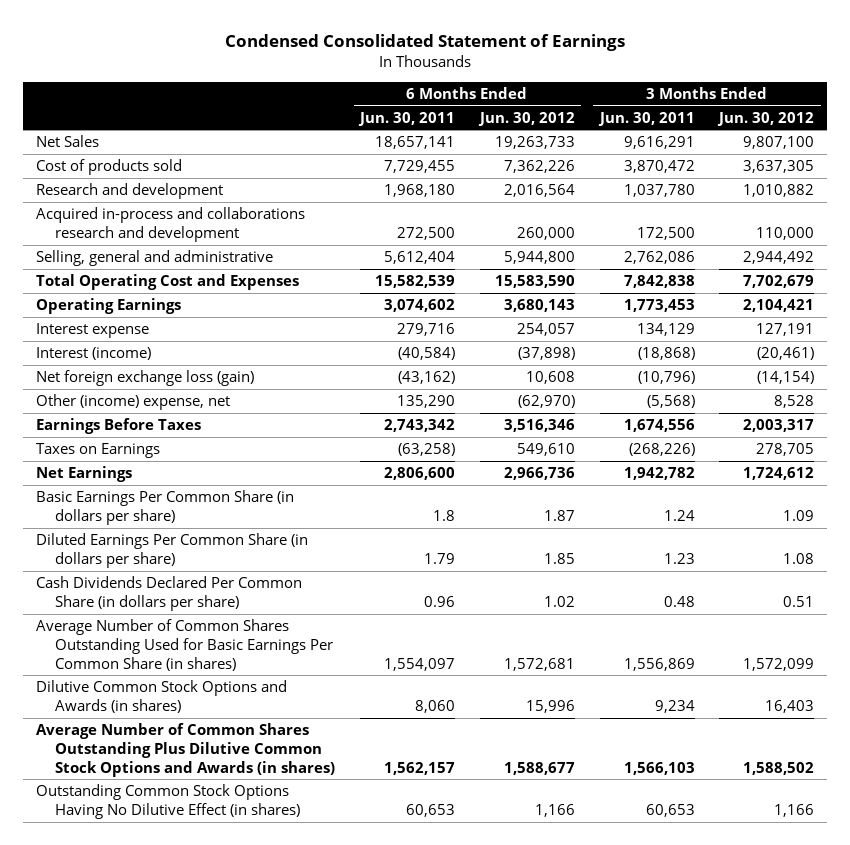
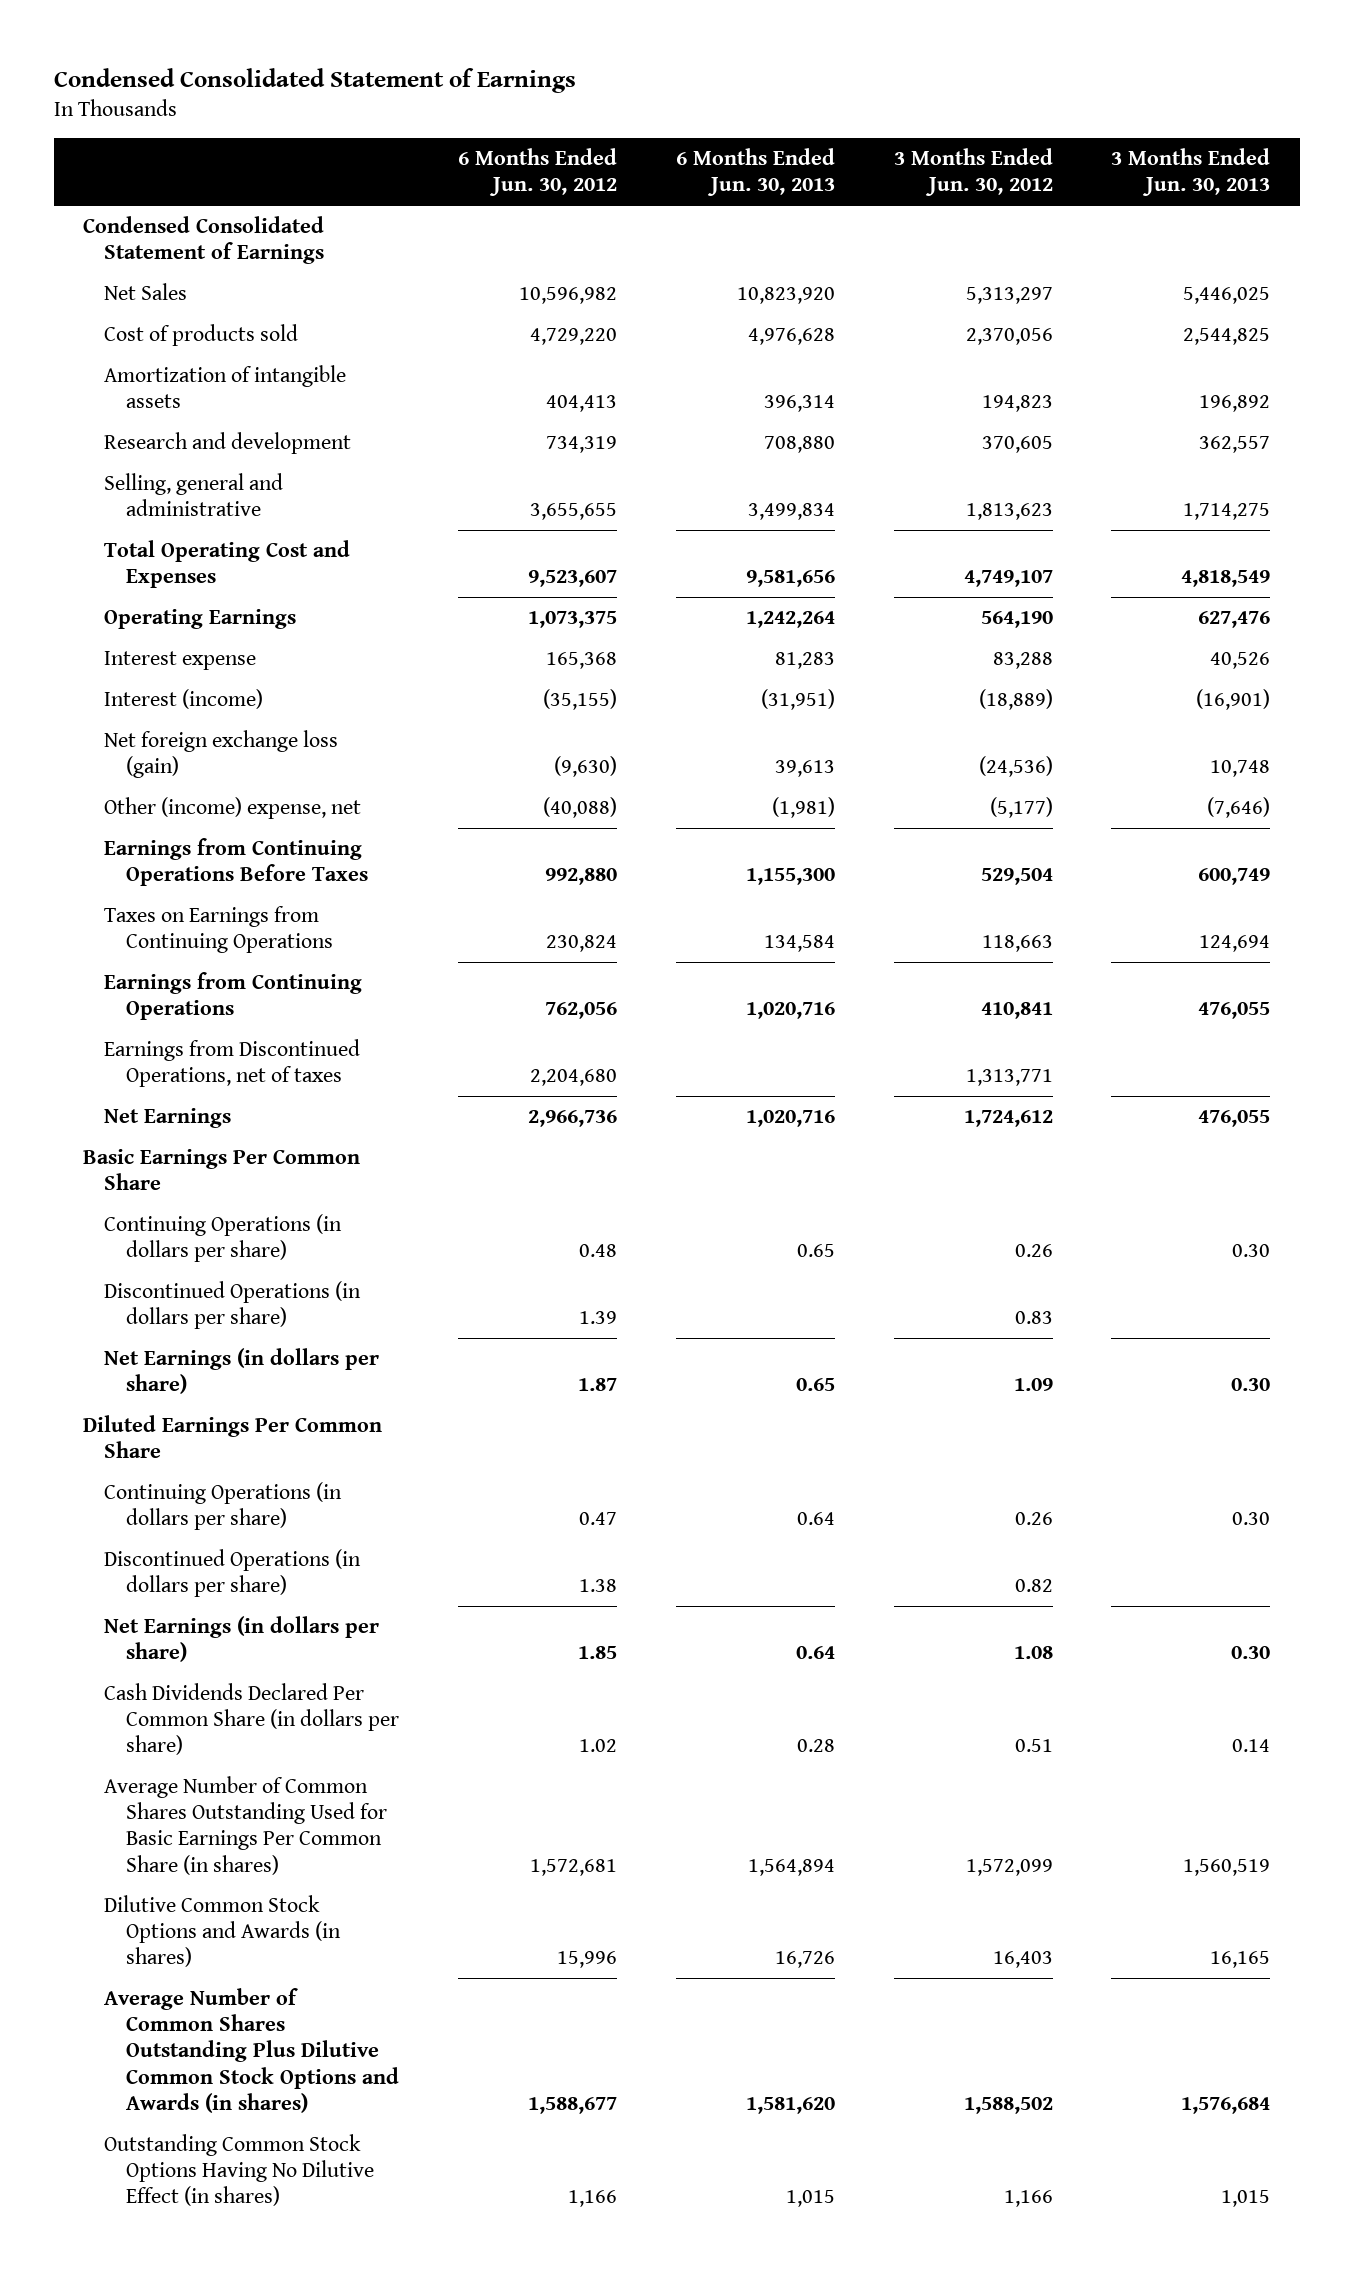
[357,111,455,126] Jun. 30, 2011 -> none
[597,111,695,126] Jun. 30, 2011 -> none
none -> [675,148,835,197] 6 Months Ended Jun. 30, 2013
none -> [1111,148,1271,197] 3 Months Ended Jun. 30, 2013
[35,207,305,242] Acquired in-process and collaborations research and development -> none
none -> [83,216,325,265] Condensed Consolidated Statement of Earnings
[494,136,575,150] 19,263,733 -> [518,287,617,305] 10,596,982
[743,136,815,150] 9,807,100 -> [965,287,1053,305] 5,313,297
[503,160,575,174] 7,362,226 -> [529,328,617,346] 4,729,220
[743,160,815,174] 3,637,305 -> [965,328,1053,346] 2,370,056
none -> [104,365,347,409] Amortization of intangible assets
[503,184,575,198] 2,016,564 -> [545,436,617,454] 734,319
[743,184,815,198] 1,010,882 -> [981,436,1053,454] 370,605
[503,251,575,265] 5,944,800 -> [529,503,617,521] 3,655,655
[743,251,815,265] 2,944,492 -> [965,503,1053,521] 1,813,623
[494,275,575,289] 15,583,590 -> [527,570,617,588] 9,523,607
[743,275,815,289] 7,702,679 -> [963,570,1053,588] 4,749,107
[503,299,575,313] 3,680,143 -> [527,611,617,629] 1,073,375
[743,299,815,313] 2,104,421 -> [980,611,1053,629] 564,190
[516,323,575,337] 254,057 -> [545,652,617,670] 165,368
[756,323,815,337] 127,191 -> [992,652,1053,670] 83,288
[517,347,575,361] (37,898) -> [542,689,617,711] (35,155)
[757,347,815,361] (20,461) -> [978,689,1053,711] (18,889)
[525,371,575,385] 10,608 -> [553,756,617,778] (9,630)
[757,371,815,385] (14,154) -> [978,756,1053,778] (24,536)
[517,395,575,409] (62,970) -> [542,797,617,819] (40,088)
[774,395,815,409] 8,528 -> [989,797,1053,819] (5,177)
[35,418,201,435] Earnings Before Taxes -> [104,838,368,887] Earnings from Continuing Operations Before Taxes
[503,419,575,433] 3,516,346 -> [544,868,617,886] 992,880
[743,419,815,433] 2,003,317 -> [980,868,1053,886] 529,504
[35,443,160,459] Taxes on Earnings -> [104,906,333,954] Taxes on Earnings from Continuing Operations
[516,443,575,457] 549,610 -> [545,935,617,953] 230,824
[756,443,815,457] 278,705 -> [981,935,1053,953] 118,663
none -> [104,972,363,1021] Earnings from Continuing Operations
none -> [104,1039,361,1088] Earnings from Discontinued Operations, net of taxes
none -> [83,1149,361,1191] Basic Earnings Per Common Share
none -> [104,1214,343,1263] Continuing Operations (in dollars per share)
none -> [104,1281,362,1330] Discontinued Operations (in dollars per share)
[35,490,294,525] Basic Earnings Per Common Share (in dollars per share) -> [104,1348,380,1395] Net Earnings (in dollars per share)
none -> [83,1415,383,1459] Diluted Earnings Per Common Share
none -> [104,1482,343,1531] Continuing Operations (in dollars per share)
none -> [104,1549,362,1598] Discontinued Operations (in dollars per share)
[35,533,308,568] Diluted Earnings Per Common Share (in dollars per share) -> [104,1616,380,1663] Net Earnings (in dollars per share)

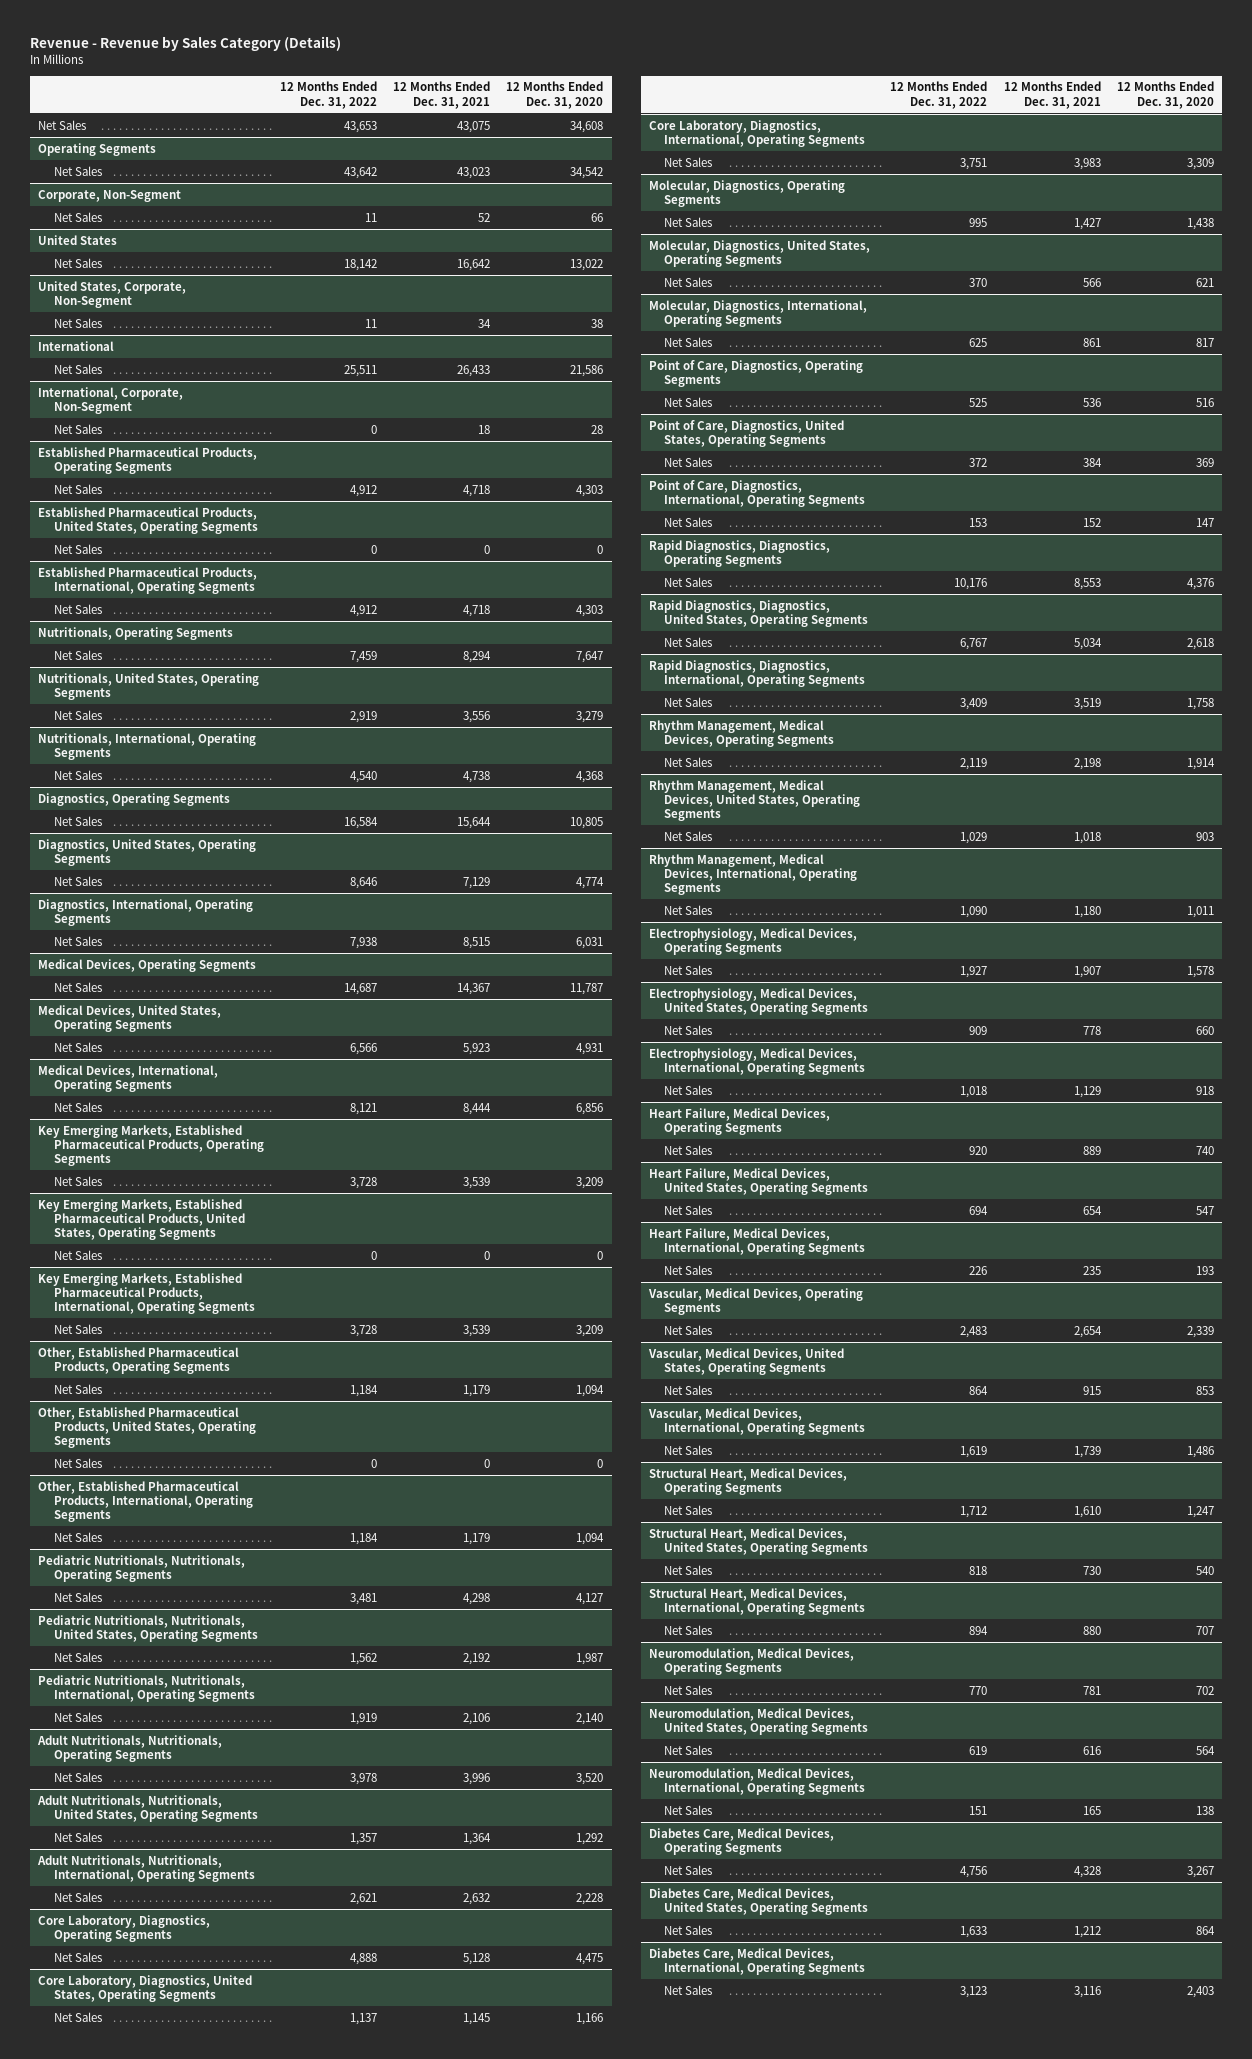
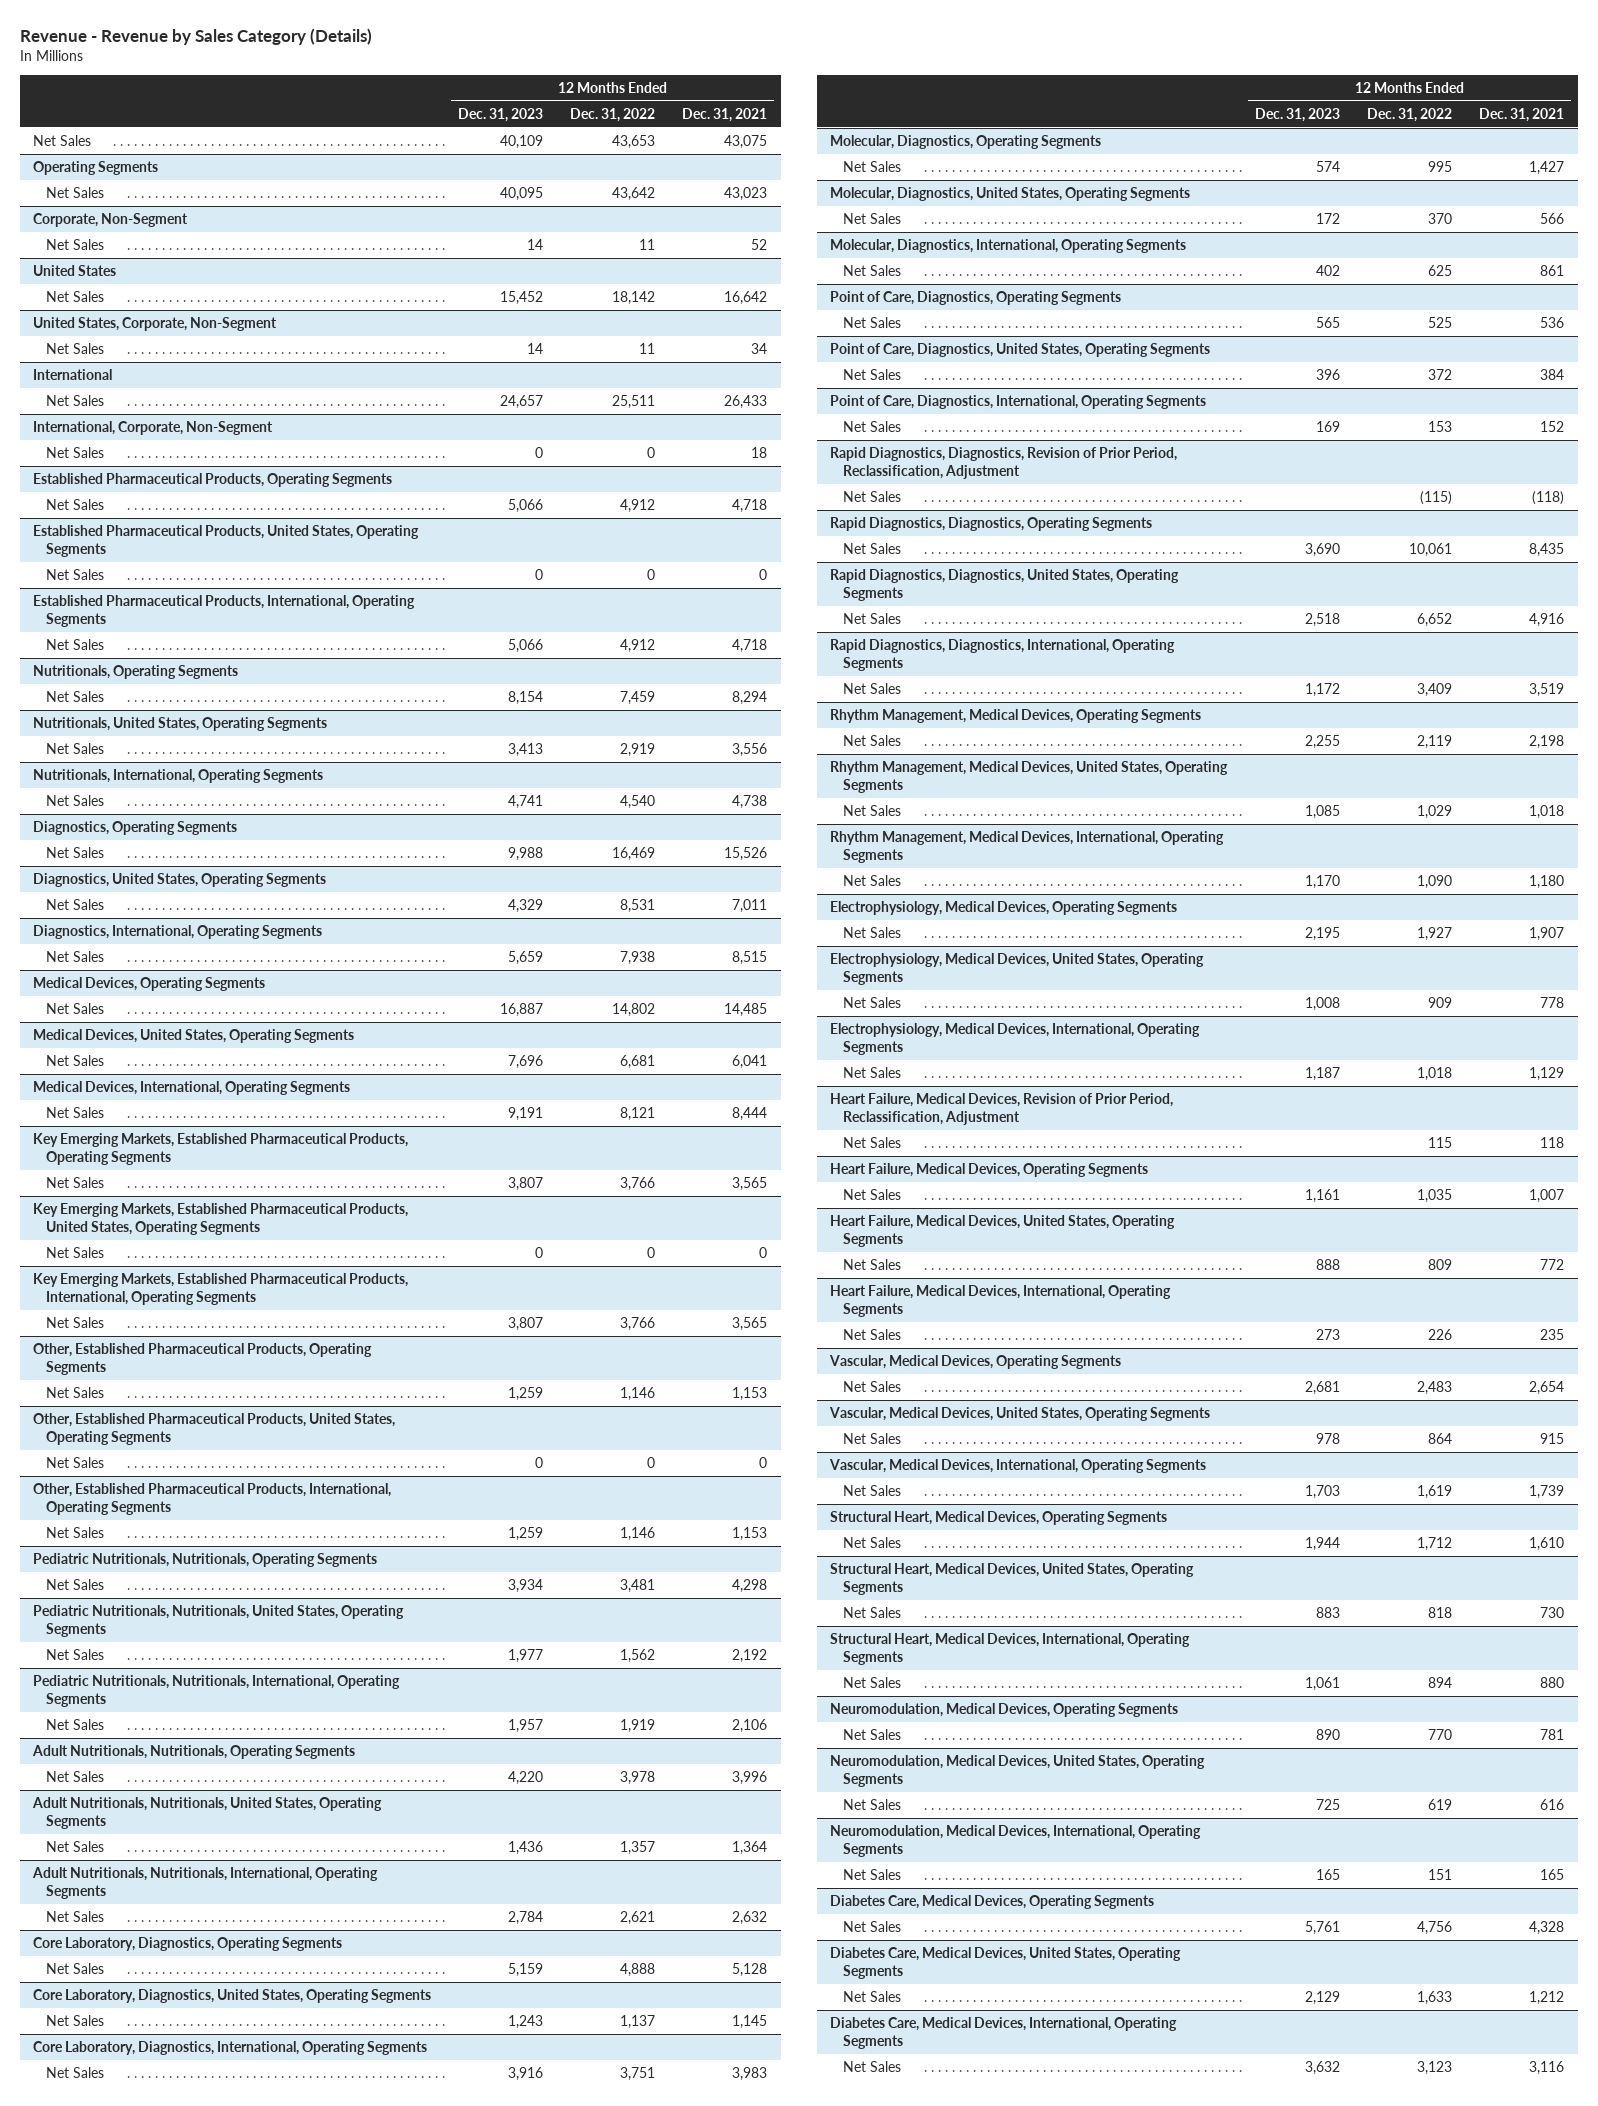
[506,81,604,109] 12 Months Ended Dec. 31, 2020 -> none
none -> [458,107,544,122] Dec. 31, 2023
[343,816,378,829] 16,584 -> [612,847,656,862] 16,469
[457,816,492,829] 15,644 -> [724,847,768,862] 15,526
[349,876,377,889] 8,646 -> [620,899,656,914] 8,531
[463,876,491,889] 7,129 -> [732,899,768,914] 7,011
[343,982,377,995] 14,687 -> [612,1003,656,1018] 14,802
[457,982,491,995] 14,367 -> [724,1003,768,1018] 14,485
[349,1042,377,1055] 6,566 -> [620,1055,656,1070] 6,681
[463,1042,491,1055] 5,923 -> [732,1055,768,1070] 6,041
[349,1176,377,1189] 3,728 -> [620,1177,656,1192] 3,766
[463,1176,491,1189] 3,539 -> [732,1177,768,1192] 3,565
[349,1324,377,1337] 3,728 -> [620,1317,656,1332] 3,766
[463,1324,491,1337] 3,539 -> [732,1317,768,1332] 3,565
[349,1384,378,1397] 1,184 -> [620,1387,656,1402] 1,146
[463,1384,491,1397] 1,179 -> [732,1387,768,1402] 1,153
[349,1532,378,1545] 1,184 -> [620,1527,656,1542] 1,146
[463,1532,491,1545] 1,179 -> [732,1527,768,1542] 1,153
none -> [830,447,1178,479] Rapid Diagnostics, Diagnostics, Revision of Prior Period, Reclassification, Adjustment
none -> [842,491,901,503] Net Sales
[954,577,988,590] 10,176 -> [1409,543,1453,558] 10,061
[1073,577,1101,590] 8,553 -> [1529,543,1565,558] 8,435
[960,637,988,650] 6,767 -> [1417,613,1453,628] 6,652
[1073,637,1102,650] 5,034 -> [1529,613,1565,628] 4,916
none -> [830,1093,1174,1125] Heart Failure, Medical Devices, Revision of Prior Period, Reclassification, Adjustment
none -> [842,1137,901,1149] Net Sales
[969,1145,988,1155] 920 -> [1417,1189,1453,1204] 1,035
[1082,1145,1101,1155] 889 -> [1529,1189,1565,1204] 1,007
[969,1205,989,1215] 694 -> [1428,1259,1453,1271] 809
[1082,1205,1102,1215] 654 -> [1540,1259,1565,1271] 772

